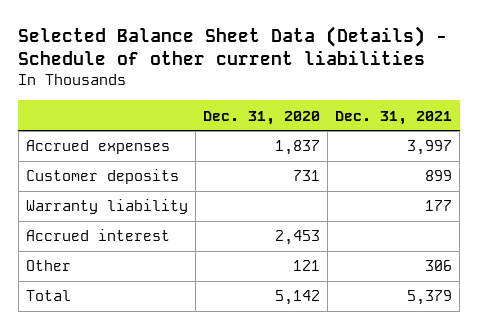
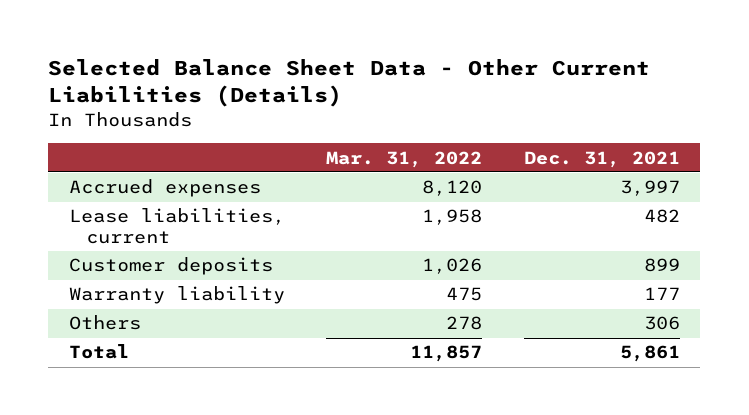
[18,25,448,66] Selected Balance Sheet Data (Details) - Schedule of other current liabilities -> [48,59,651,108] Selected Balance Sheet Data - Other Current Liabilities (Details)
[202,110,320,125] Dec. 31, 2020 -> none
none -> [326,150,483,168] Mar. 31, 2022
none -> [68,208,285,244] Lease liabilities, current
[25,229,170,242] Accrued interest -> none
[25,260,71,272] Other -> [68,315,141,331] Others
[407,290,453,306] 5,379 -> [619,345,680,363] 5,861

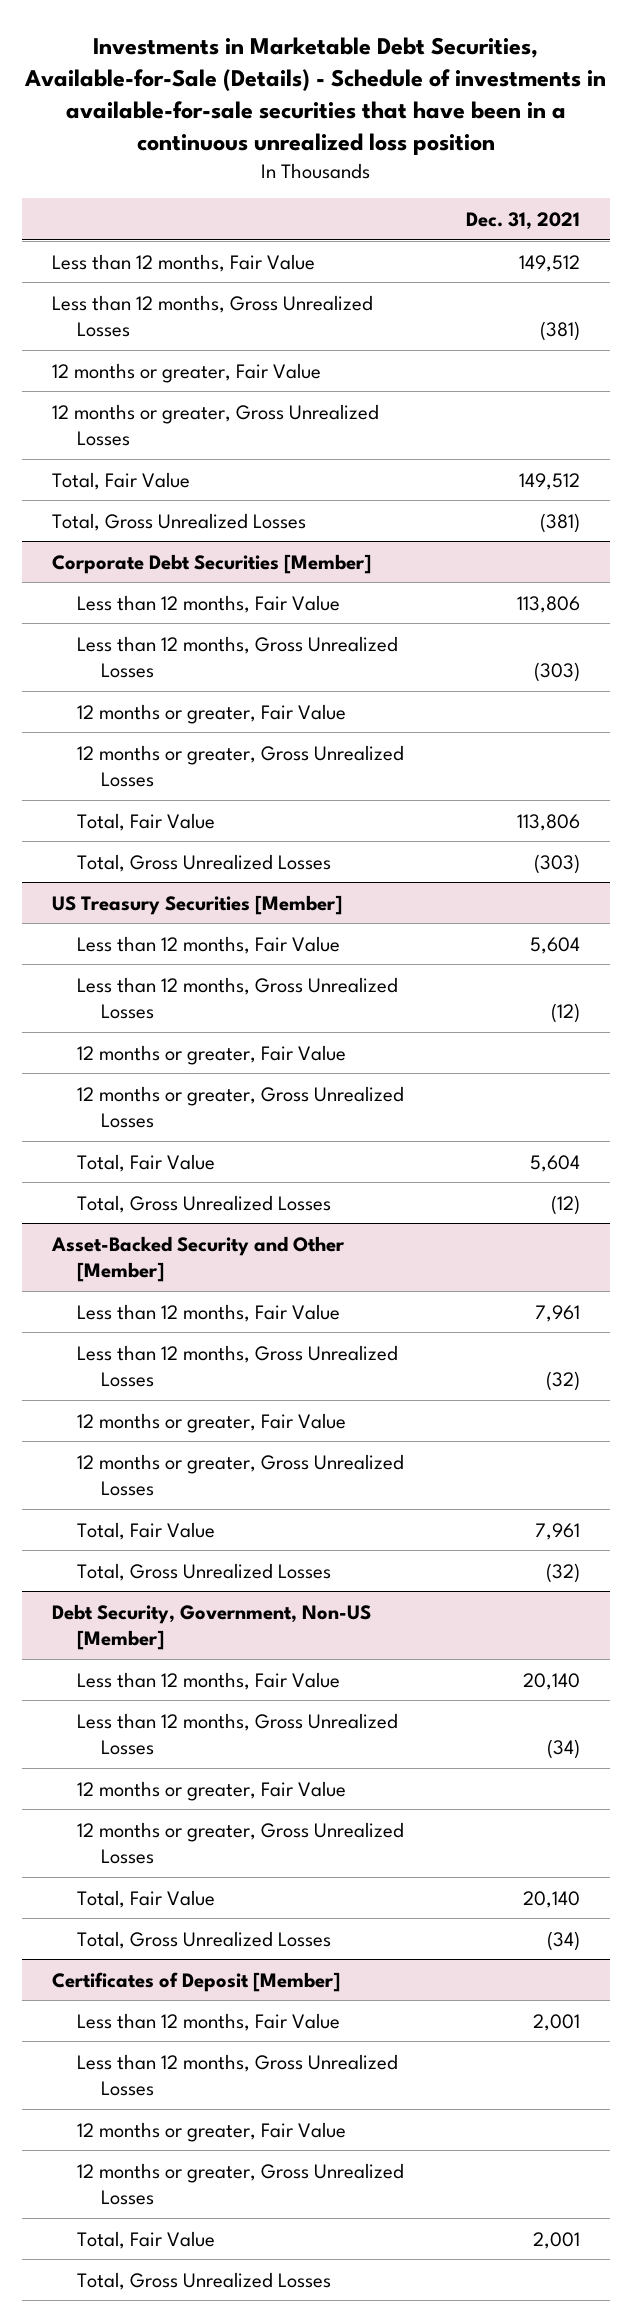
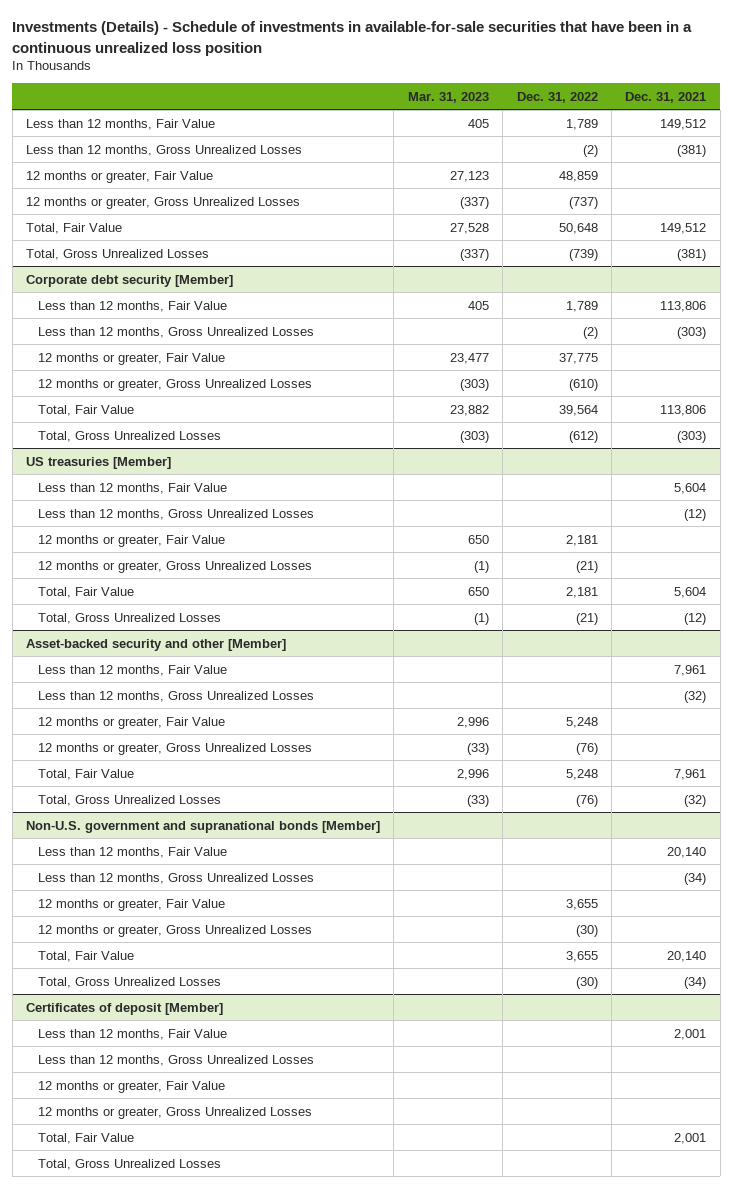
[24,36,607,155] Investments in Marketable Debt Securities, Available-for-Sale (Details) - Schedule of investments in available-for-sale securities that have been in a continuous unrealized loss position -> [12,21,693,56] Investments (Details) - Schedule of investments in available-for-sale securities that have been in a continuous unrealized loss position
none -> [407,91,489,103] Mar. 31, 2023
none -> [516,91,598,103] Dec. 31, 2022
[52,553,372,574] Corporate Debt Securities [Member] -> [25,274,233,287] Corporate debt security [Member]
[52,894,343,915] US Treasury Securities [Member] -> [25,456,171,469] US treasuries [Member]
[51,1235,346,1282] Asset-Backed Security and Other [Member] -> [25,638,286,651] Asset-backed security and other [Member]
[52,1603,372,1650] Debt Security, Government, Non-US [Member] -> [25,820,380,833] Non-U.S. government and supranational bonds [Member]
[52,1971,341,1992] Certificates of Deposit [Member] -> [25,1002,223,1015] Certificates of deposit [Member]

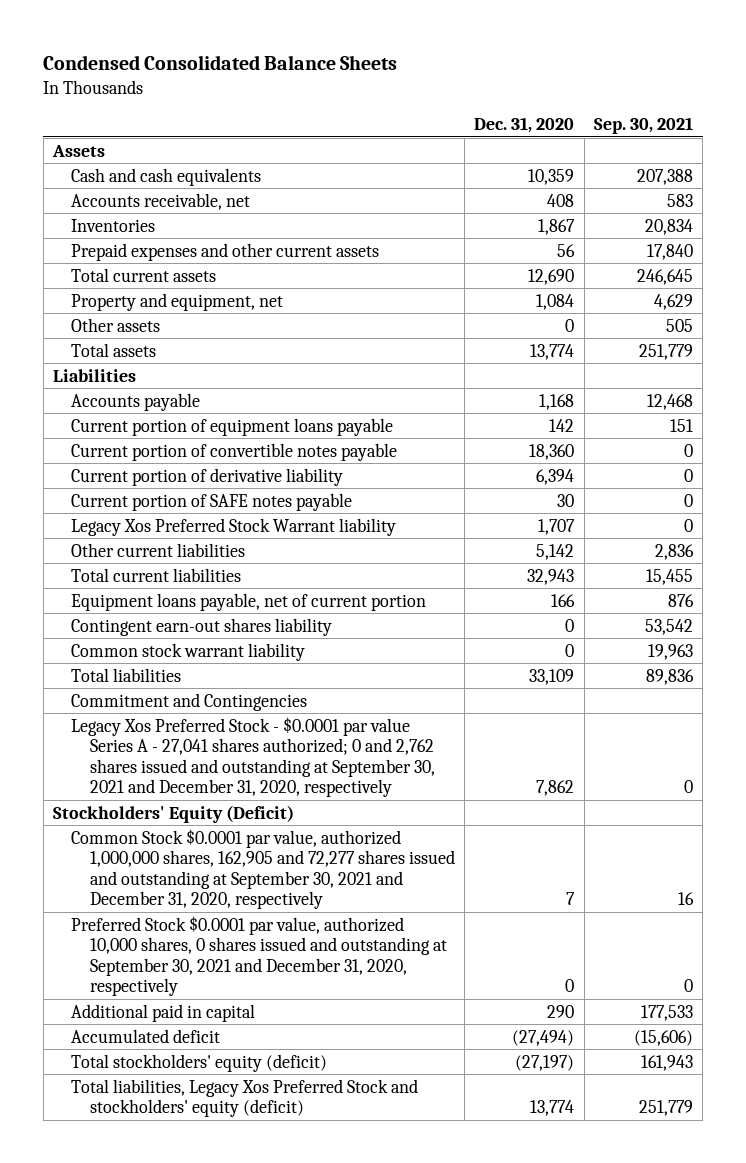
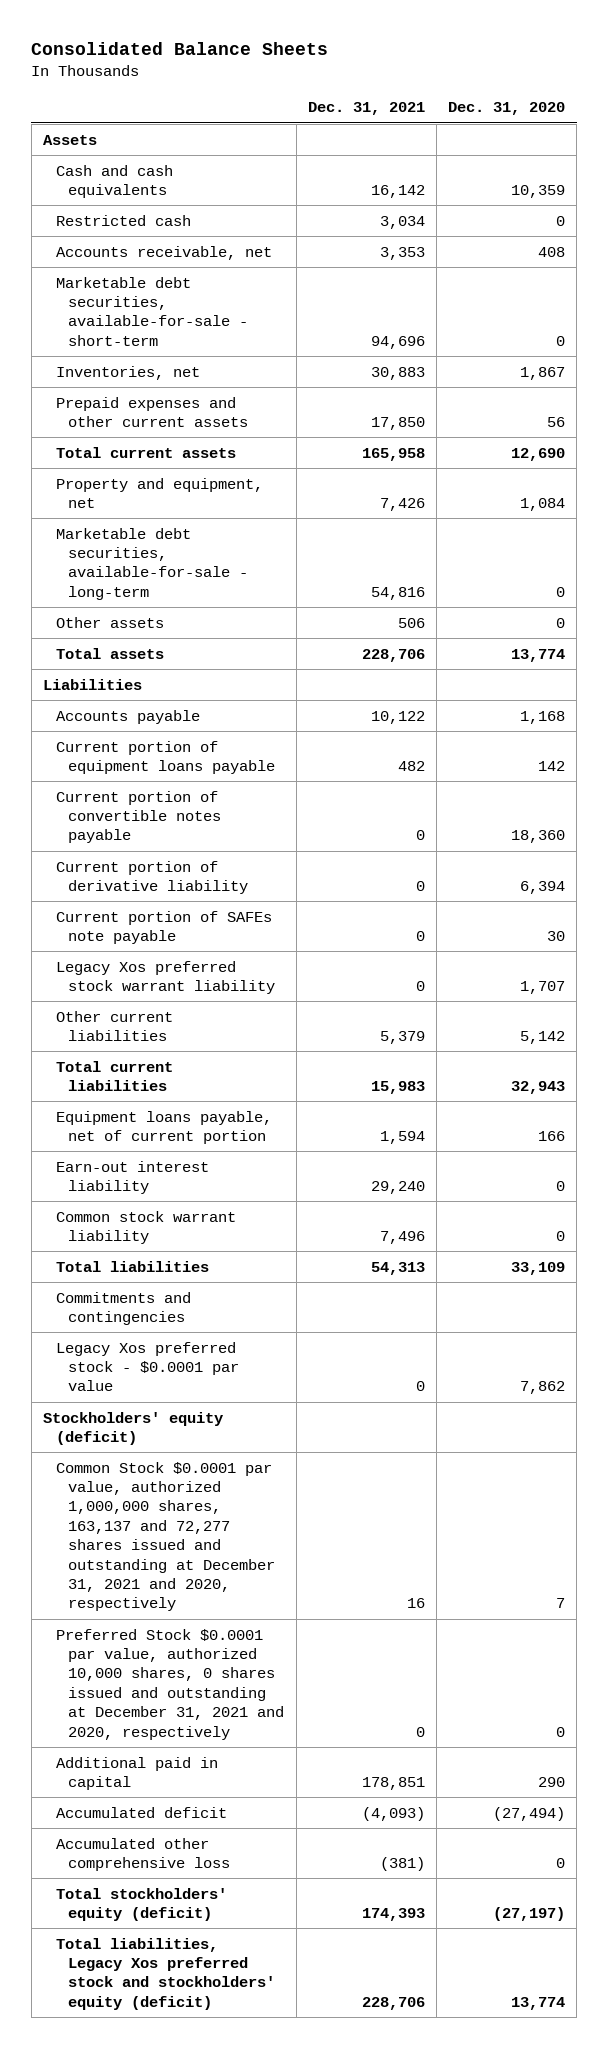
[43,55,398,71] Condensed Consolidated Balance Sheets -> [31,42,329,56] Consolidated Balance Sheets
[594,117,694,135] Sep. 30, 2021 -> none
none -> [307,102,425,116] Dec. 31, 2021
none -> [55,214,191,226] Restricted cash
none -> [55,276,249,346] Marketable debt securities, available-for-sale - short-term
[71,218,156,232] Inventories -> [55,365,200,380] Inventories, net
none -> [55,527,249,600] Marketable debt securities, available-for-sale - long-term
[71,492,353,511] Current portion of SAFE notes payable -> [55,910,272,944] Current portion of SAFEs note payable
[71,517,397,536] Legacy Xos Preferred Stock Warrant liability -> [55,960,276,994] Legacy Xos preferred stock warrant liability
[71,617,333,636] Contingent earn-out shares liability -> [55,1160,209,1194] Earn-out interest liability
[71,692,308,711] Commitment and Contingencies -> [55,1291,191,1325] Commitments and contingencies
[71,716,435,798] Legacy Xos Preferred Stock - $0.0001 par value Series A - 27,041 shares authorized; 0 and 2,762 shares issued and outstanding at September 30, 2021 and December 31, 2020, respectively -> [55,1341,240,1392] Legacy Xos preferred stock - $0.0001 par value
[53,804,295,823] Stockholders' Equity (Deficit) -> [43,1411,224,1445] Stockholders' equity (deficit)
[71,828,455,910] Common Stock $0.0001 par value, authorized 1,000,000 shares, 162,905 and 72,277 shares issued and outstanding at September 30, 2021 and December 31, 2020, respectively -> [55,1461,276,1612] Common Stock $0.0001 par value, authorized 1,000,000 shares, 163,137 and 72,277 shares issued and outstanding at December 31, 2021 and 2020, respectively
[71,915,447,997] Preferred Stock $0.0001 par value, authorized 10,000 shares, 0 shares issued and outstanding at September 30, 2021 and December 31, 2020, respectively -> [55,1628,285,1740] Preferred Stock $0.0001 par value, authorized 10,000 shares, 0 shares issued and outstanding at December 31, 2021 and 2020, respectively
none -> [55,1837,231,1871] Accumulated other comprehensive loss
[71,1078,419,1118] Total liabilities, Legacy Xos Preferred Stock and stockholders' equity (deficit) -> [55,1937,276,2010] Total liabilities, Legacy Xos preferred stock and stockholders' equity (deficit)

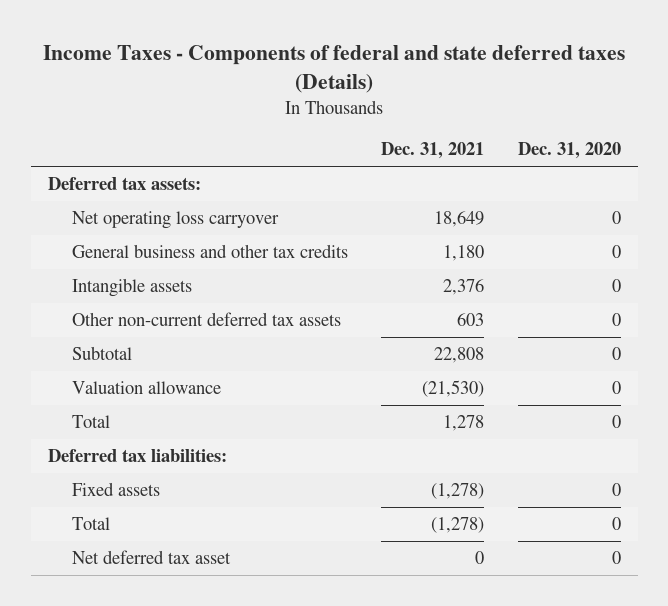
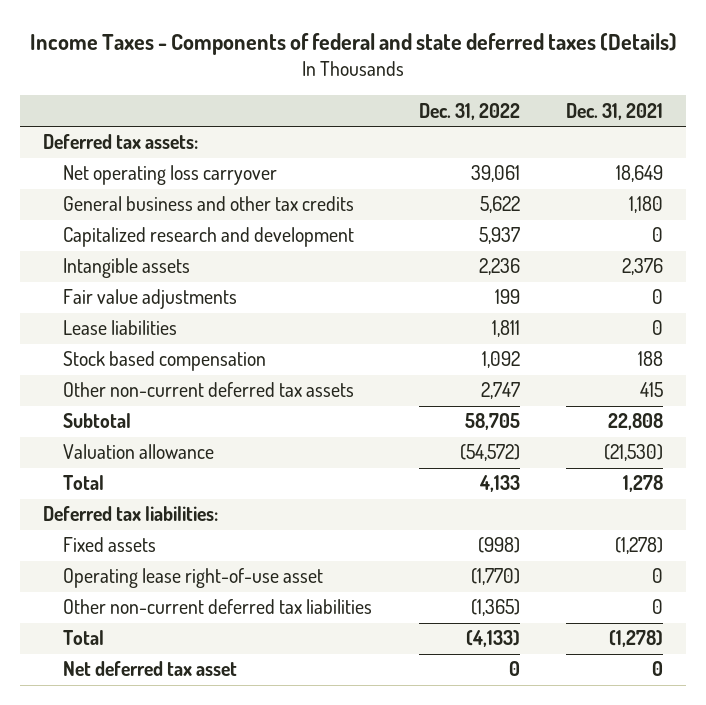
[517,142,621,160] Dec. 31, 2020 -> none
none -> [418,102,520,120] Dec. 31, 2022
none -> [63,227,355,248] Capitalized research and development
none -> [63,289,238,310] Fair value adjustments
none -> [63,320,178,336] Lease liabilities
none -> [63,351,267,372] Stock based compensation
[457,313,485,327] 603 -> [640,382,664,398] 415
none -> [63,568,324,589] Operating lease right-of-use asset
none -> [63,599,373,615] Other non-current deferred tax liabilities

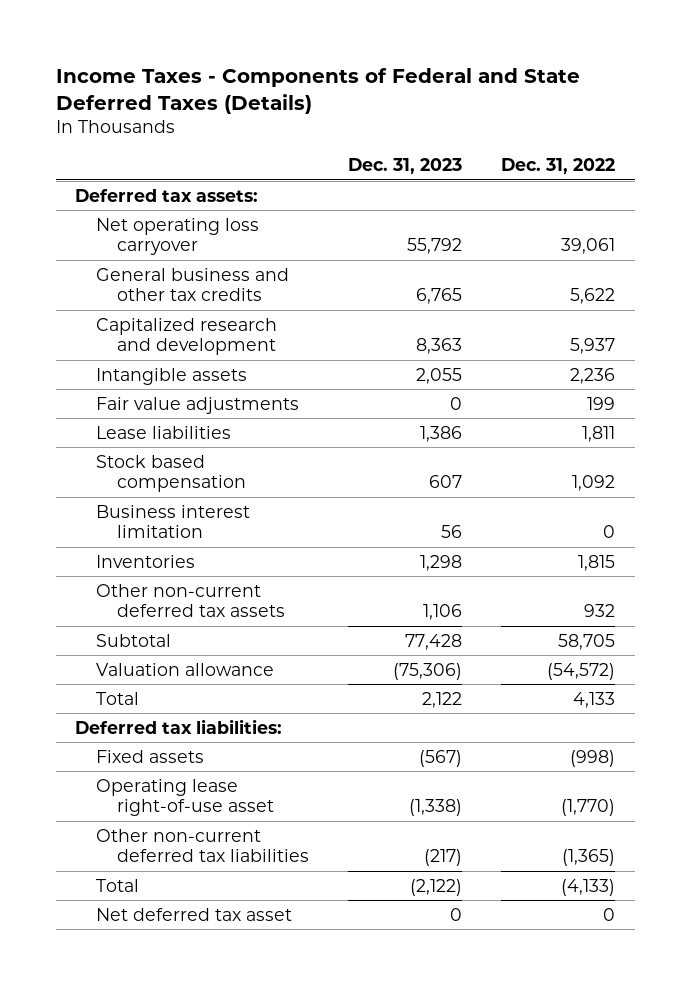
[30,32,678,55] Income Taxes - Components of federal and state deferred taxes (Details) -> [55,67,580,114] Income Taxes - Components of Federal and State Deferred Taxes (Details)
[566,102,664,120] Dec. 31, 2021 -> none
none -> [348,158,463,175] Dec. 31, 2023
none -> [96,504,251,539] Business interest limitation
none -> [96,554,196,568] Inventories
[480,382,520,400] 2,747 -> [584,604,616,618] 932

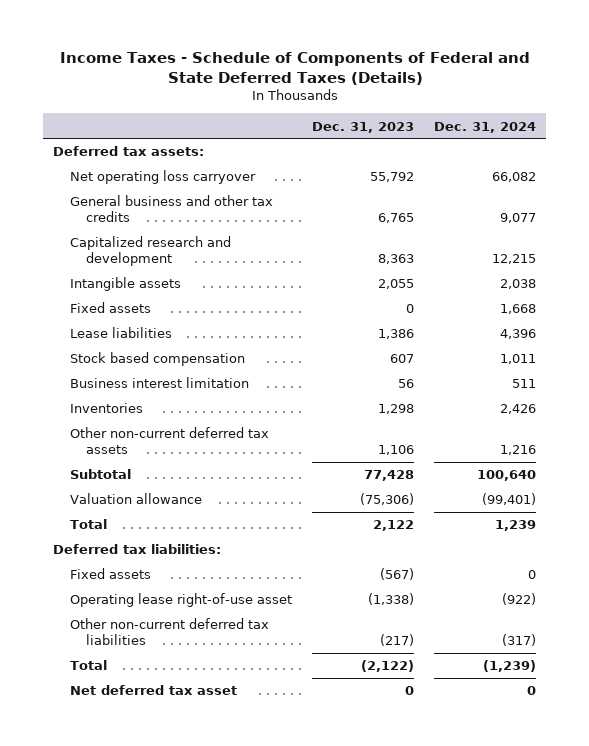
[55,67,580,114] Income Taxes - Components of Federal and State Deferred Taxes (Details) -> [59,51,530,85] Income Taxes - Schedule of Components of Federal and State Deferred Taxes (Details)
[501,158,616,175] Dec. 31, 2022 -> none
none -> [434,121,537,133] Dec. 31, 2024
[96,396,300,414] Fair value adjustments -> none
none -> [69,302,151,314] Fixed assets

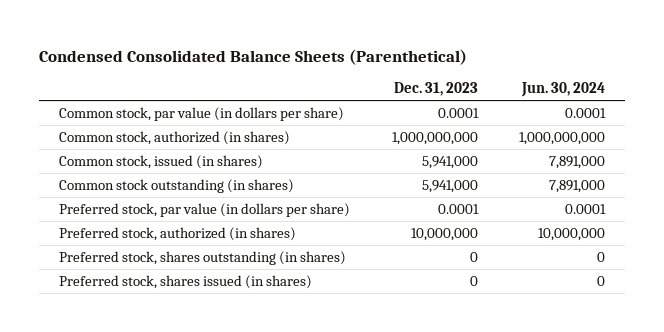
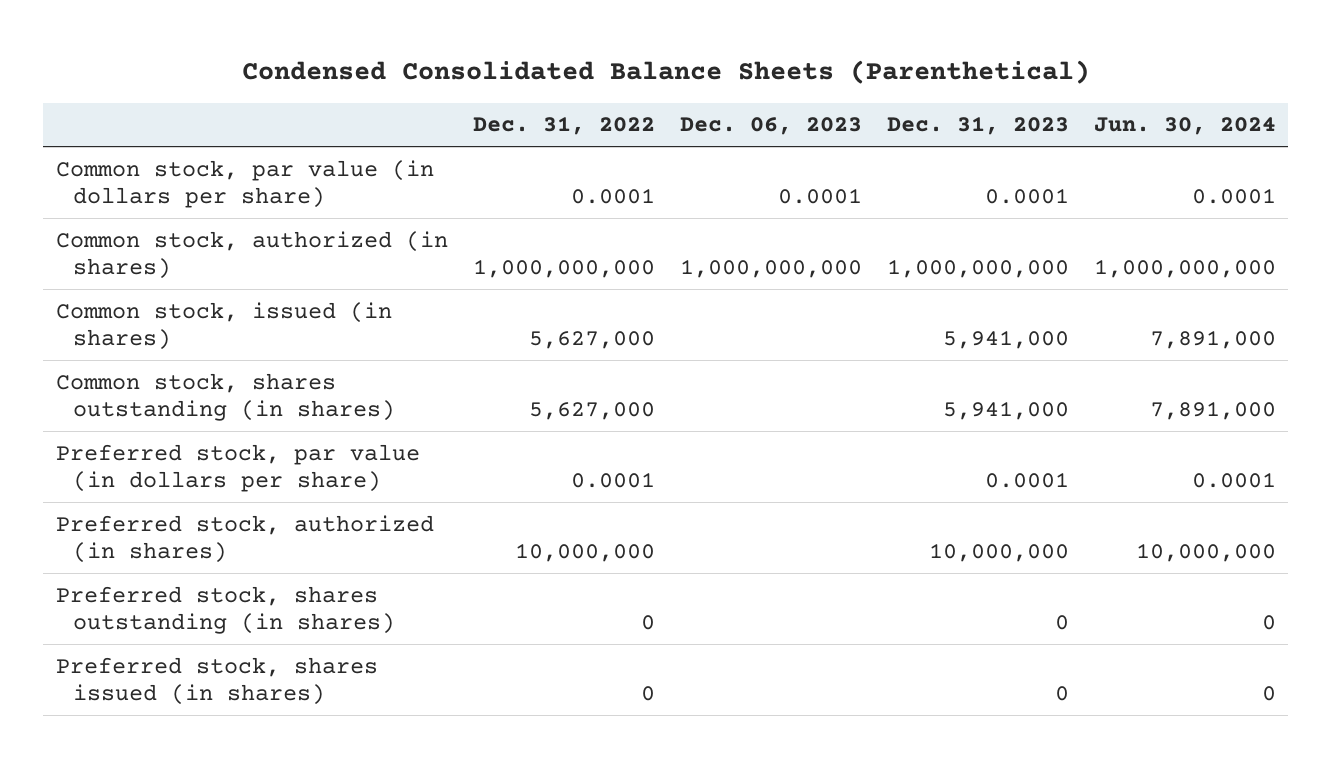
none -> [472,116,655,136] Dec. 31, 2022
none -> [679,117,862,136] Dec. 06, 2023
[59,178,295,193] Common stock outstanding (in shares) -> [55,372,396,421] Common stock, shares outstanding (in shares)

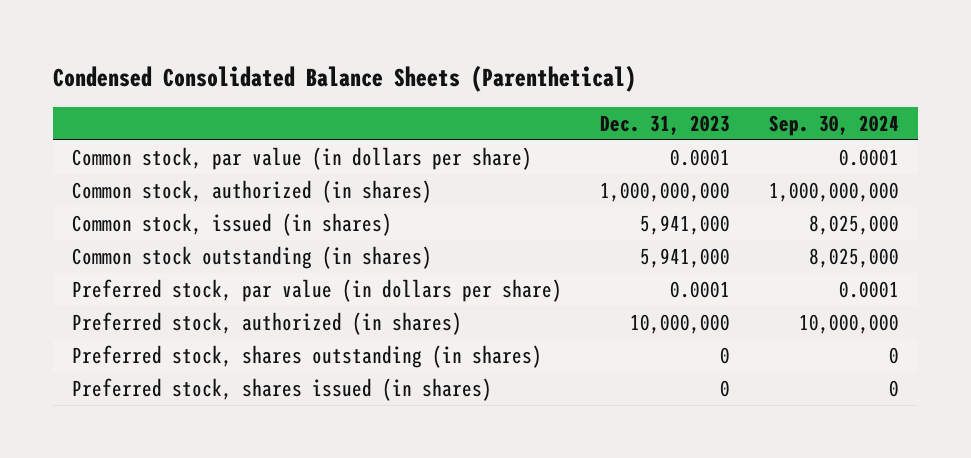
[472,116,655,136] Dec. 31, 2022 -> none
[679,117,862,136] Dec. 06, 2023 -> none
[1093,117,1276,136] Jun. 30, 2024 -> none
none -> [768,114,899,136] Sep. 30, 2024
[55,372,396,421] Common stock, shares outstanding (in shares) -> [71,245,432,269] Common stock outstanding (in shares)

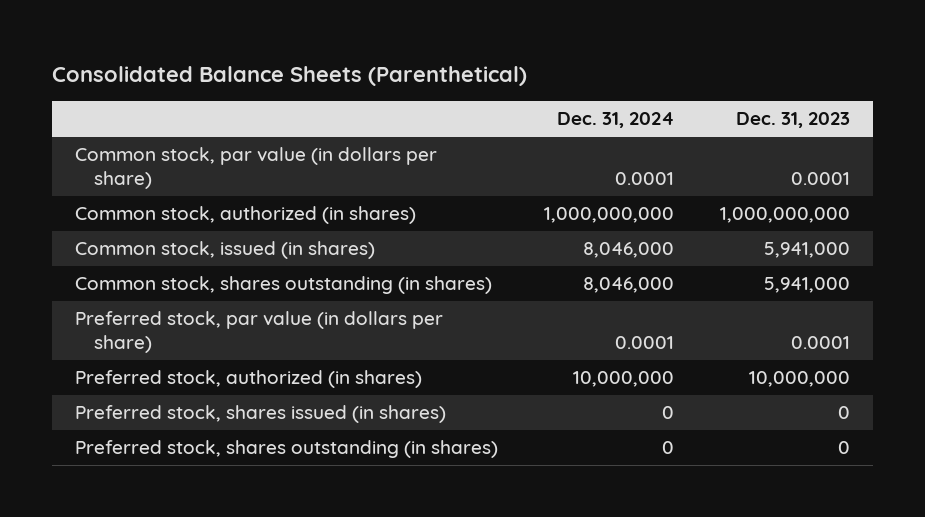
[52,64,636,92] Condensed Consolidated Balance Sheets (Parenthetical) -> [52,65,528,86] Consolidated Balance Sheets (Parenthetical)
[768,114,899,136] Sep. 30, 2024 -> none
none -> [557,112,675,129] Dec. 31, 2024
[71,245,432,269] Common stock outstanding (in shares) -> [75,276,493,295] Common stock, shares outstanding (in shares)
[71,344,542,368] Preferred stock, shares outstanding (in shares) -> [75,440,499,459] Preferred stock, shares outstanding (in shares)

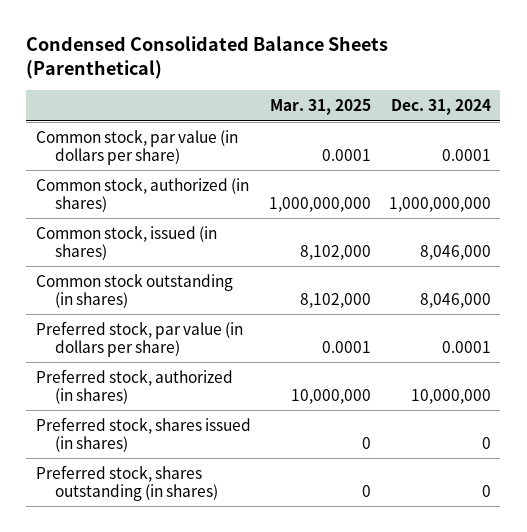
[52,65,528,86] Consolidated Balance Sheets (Parenthetical) -> [26,35,389,79] Condensed Consolidated Balance Sheets (Parenthetical)
[736,112,851,129] Dec. 31, 2023 -> none
none -> [269,99,371,116] Mar. 31, 2025
[75,276,493,295] Common stock, shares outstanding (in shares) -> [35,273,233,308] Common stock outstanding (in shares)

